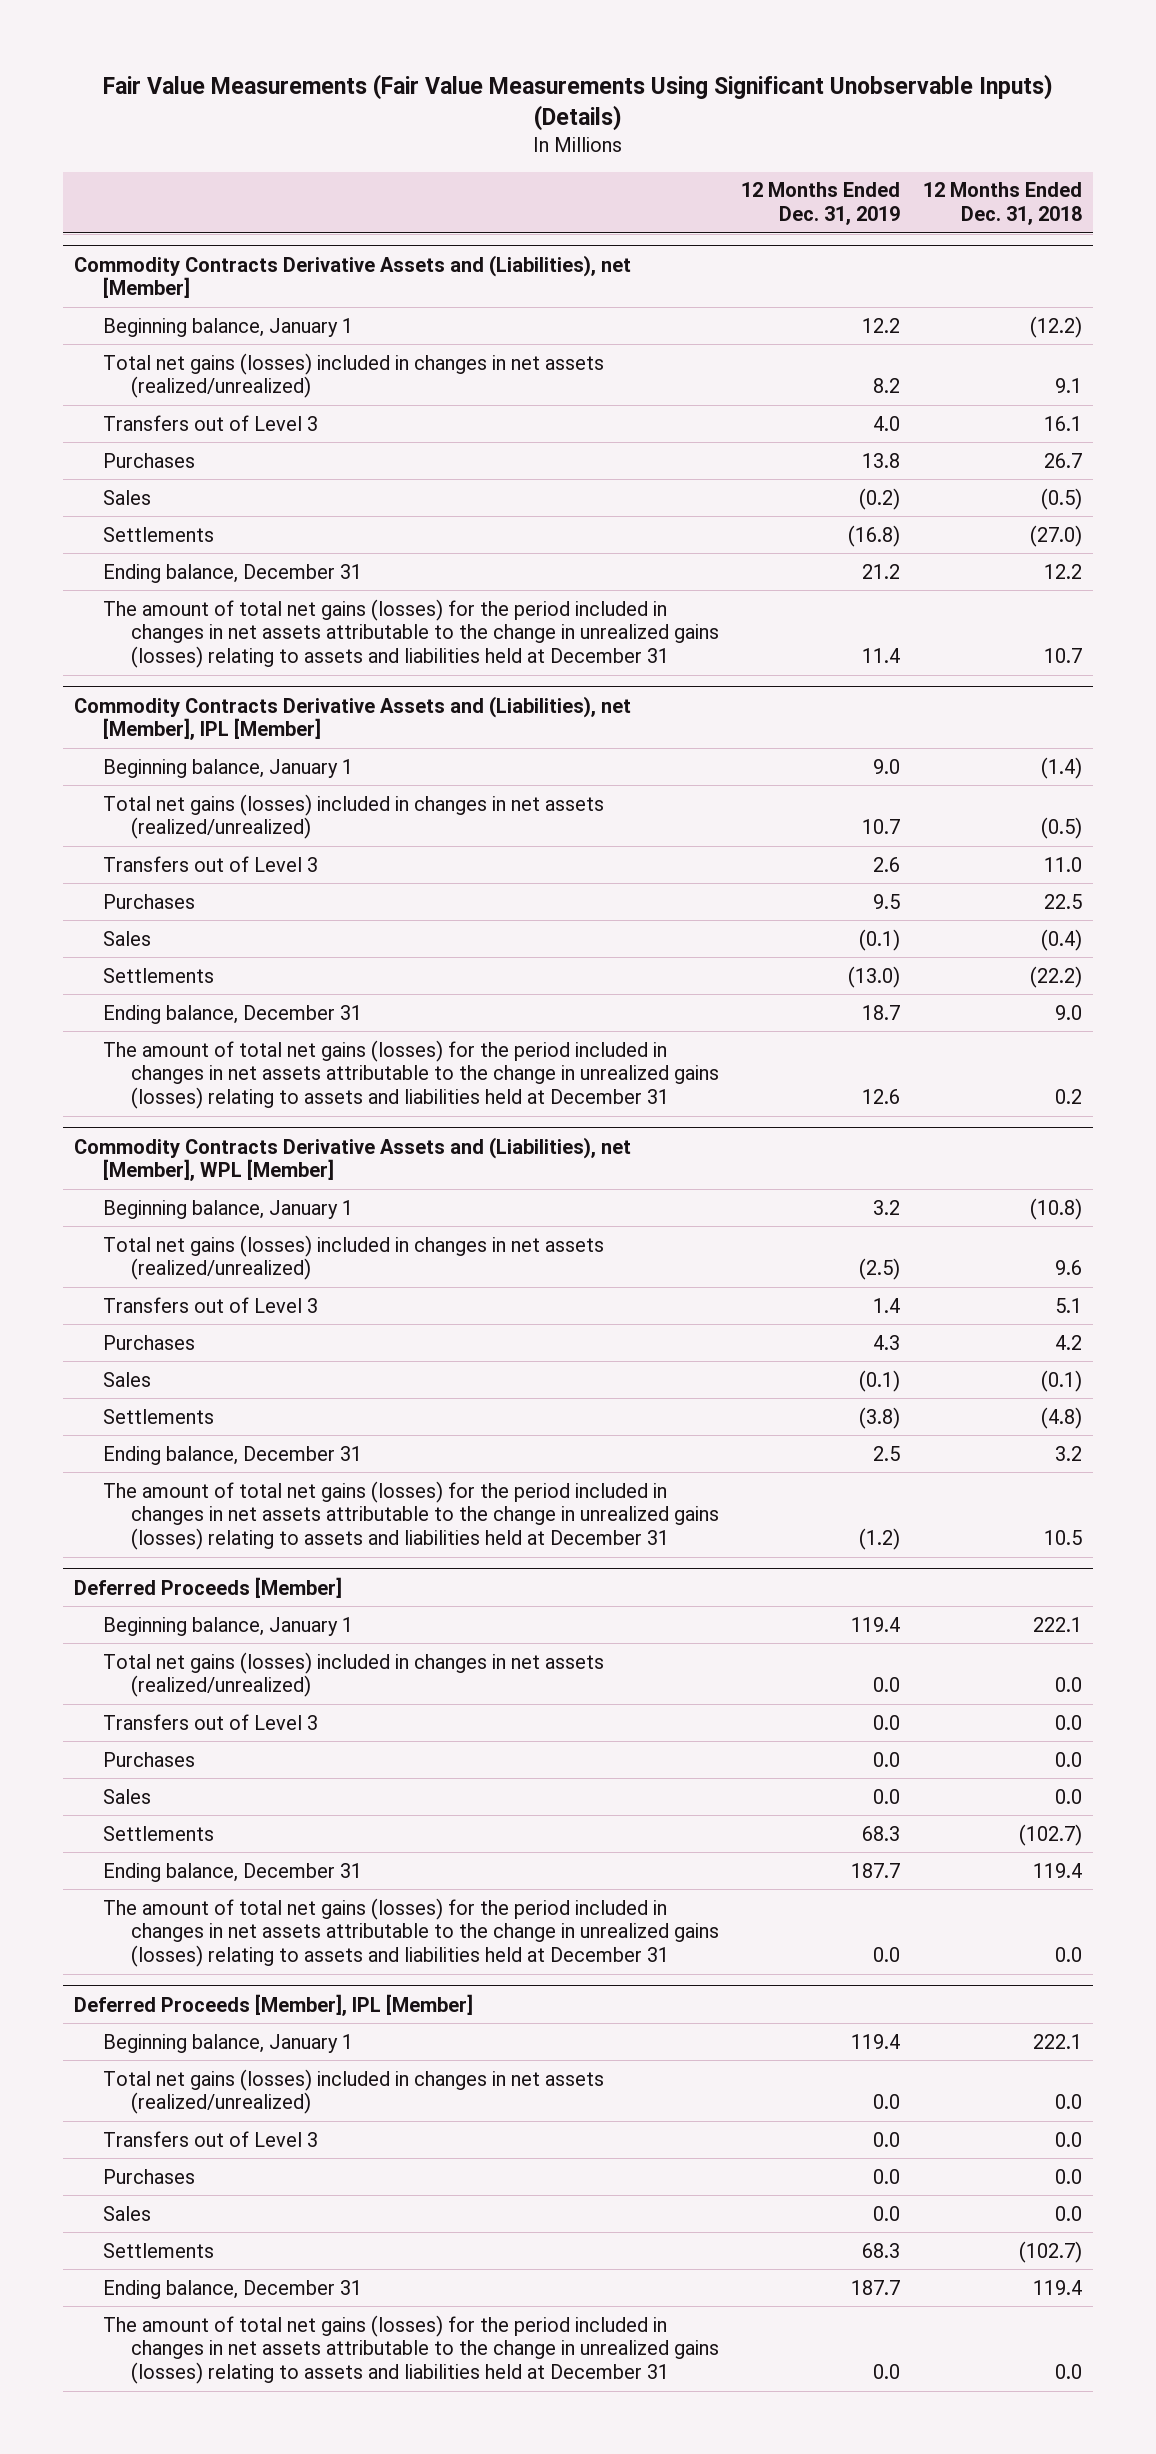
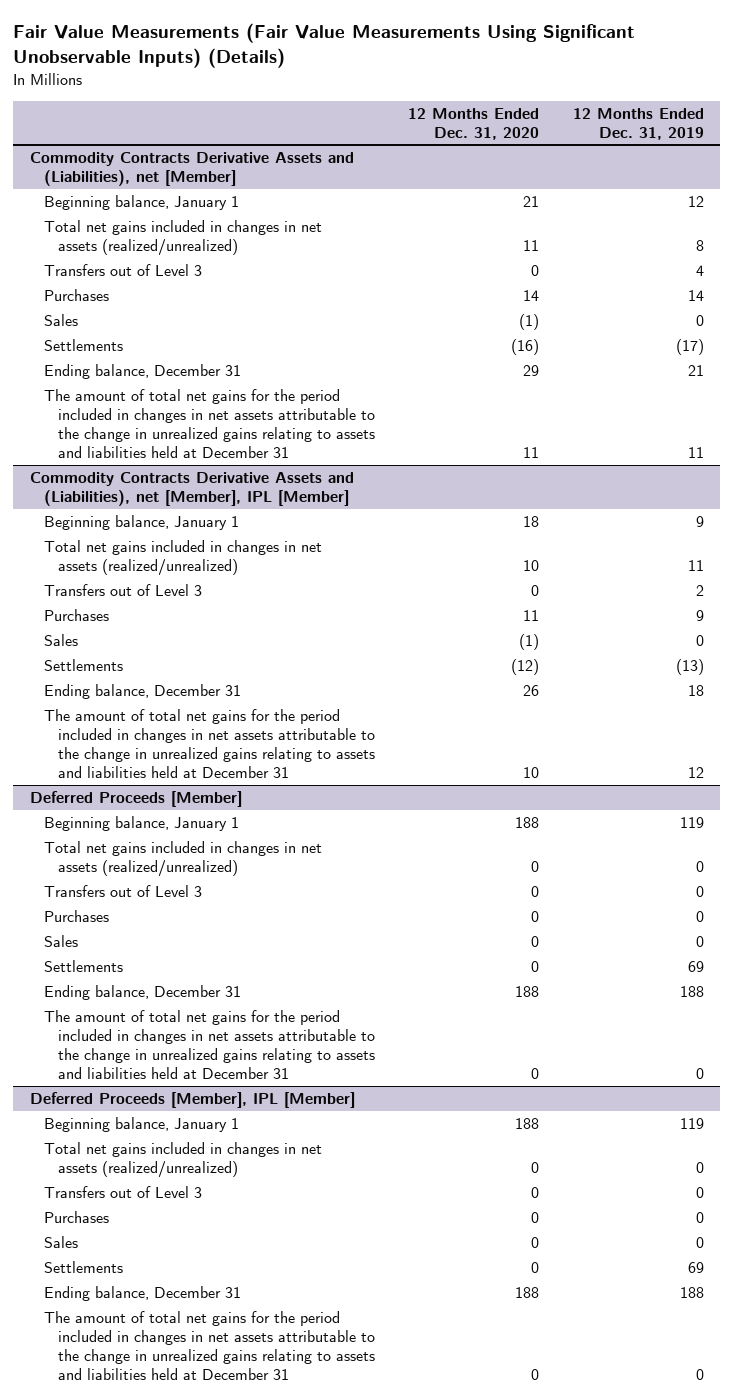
[922,182,1082,226] 12 Months Ended Dec. 31, 2018 -> none
none -> [408,107,540,140] 12 Months Ended Dec. 31, 2020
[862,317,901,333] 12.2 -> [687,196,704,208] 12
[102,352,604,399] Total net gains (losses) included in changes in net assets (realized/unrealized) -> [43,220,322,256] Total net gains included in changes in net assets (realized/unrealized)
[873,378,901,394] 8.2 -> [695,239,704,251] 8
[873,415,901,431] 4.0 -> [695,265,704,277] 4
[862,452,901,468] 13.8 -> [687,290,704,302] 14
[859,487,901,510] (0.2) -> [695,315,704,327] 0
[848,524,901,547] (16.8) -> [675,339,704,356] (17)
[862,563,901,579] 21.2 -> [687,365,704,377] 21
[102,598,719,669] The amount of total net gains (losses) for the period included in changes in net assets attributable to the change in unrealized gains (losses) relating to assets and liabilities held at December 31 -> [43,389,375,458] The amount of total net gains for the period included in changes in net assets attributable to the change in unrealized gains relating to assets and liabilities held at December 31
[862,648,901,664] 11.4 -> [687,446,704,458] 11
[74,1136,632,1182] Commodity Contracts Derivative Assets and (Liabilities), net [Member], WPL [Member] -> none
[102,1199,353,1219] Beginning balance, January 1 -> none
[102,1234,604,1281] Total net gains (losses) included in changes in net assets (realized/unrealized) -> none
[102,1296,318,1313] Transfers out of Level 3 -> none
[102,1334,195,1350] Purchases -> none
[102,1371,151,1387] Sales -> none
[102,1408,214,1424] Settlements -> none
[102,1445,362,1465] Ending balance, December 31 -> none
[102,1480,719,1551] The amount of total net gains (losses) for the period included in changes in net assets attributable to the change in unrealized gains (losses) relating to assets and liabilities held at December 31 -> none
[873,758,901,774] 9.0 -> [695,516,704,528] 9
[102,793,604,840] Total net gains (losses) included in changes in net assets (realized/unrealized) -> [43,540,322,576] Total net gains included in changes in net assets (realized/unrealized)
[862,819,901,835] 10.7 -> [687,559,704,571] 11
[873,856,901,872] 2.6 -> [695,585,704,597] 2
[873,893,901,909] 9.5 -> [695,610,704,622] 9
[859,928,901,951] (0.1) -> [695,635,704,647] 0
[848,965,901,988] (13.0) -> [675,659,704,676] (13)
[862,1004,901,1020] 18.7 -> [687,685,704,697] 18
[102,1039,719,1110] The amount of total net gains (losses) for the period included in changes in net assets attributable to the change in unrealized gains (losses) relating to assets and liabilities held at December 31 -> [43,709,375,778] The amount of total net gains for the period included in changes in net assets attributable to the change in unrealized gains relating to assets and liabilities held at December 31
[862,1089,901,1105] 12.6 -> [687,766,704,778] 12
[851,1616,901,1632] 119.4 -> [679,817,704,829] 119
[102,1651,604,1698] Total net gains (losses) included in changes in net assets (realized/unrealized) -> [43,841,322,877] Total net gains included in changes in net assets (realized/unrealized)
[873,1677,901,1693] 0.0 -> [695,860,704,872] 0
[873,1714,901,1730] 0.0 -> [695,886,704,898] 0
[873,1751,901,1767] 0.0 -> [695,911,704,923] 0
[873,1788,901,1804] 0.0 -> [695,936,704,948] 0
[862,1825,901,1841] 68.3 -> [687,961,704,973] 69
[851,1862,901,1878] 187.7 -> [679,986,704,998] 188
[102,1897,719,1968] The amount of total net gains (losses) for the period included in changes in net assets attributable to the change in unrealized gains (losses) relating to assets and liabilities held at December 31 -> [43,1010,375,1079] The amount of total net gains for the period included in changes in net assets attributable to the change in unrealized gains relating to assets and liabilities held at December 31
[873,1947,901,1963] 0.0 -> [695,1067,704,1079] 0
[851,2033,901,2049] 119.4 -> [679,1118,704,1130] 119
[102,2068,604,2115] Total net gains (losses) included in changes in net assets (realized/unrealized) -> [43,1142,322,1178] Total net gains included in changes in net assets (realized/unrealized)
[873,2094,901,2110] 0.0 -> [695,1161,704,1173] 0
[873,2131,901,2147] 0.0 -> [695,1187,704,1199] 0
[873,2168,901,2184] 0.0 -> [695,1212,704,1224] 0
[873,2205,901,2221] 0.0 -> [695,1237,704,1249] 0
[862,2242,901,2258] 68.3 -> [687,1262,704,1274] 69
[851,2279,901,2295] 187.7 -> [679,1287,704,1299] 188
[102,2314,719,2385] The amount of total net gains (losses) for the period included in changes in net assets attributable to the change in unrealized gains (losses) relating to assets and liabilities held at December 31 -> [43,1311,375,1380] The amount of total net gains for the period included in changes in net assets attributable to the change in unrealized gains relating to assets and liabilities held at December 31
[873,2364,901,2380] 0.0 -> [695,1368,704,1380] 0

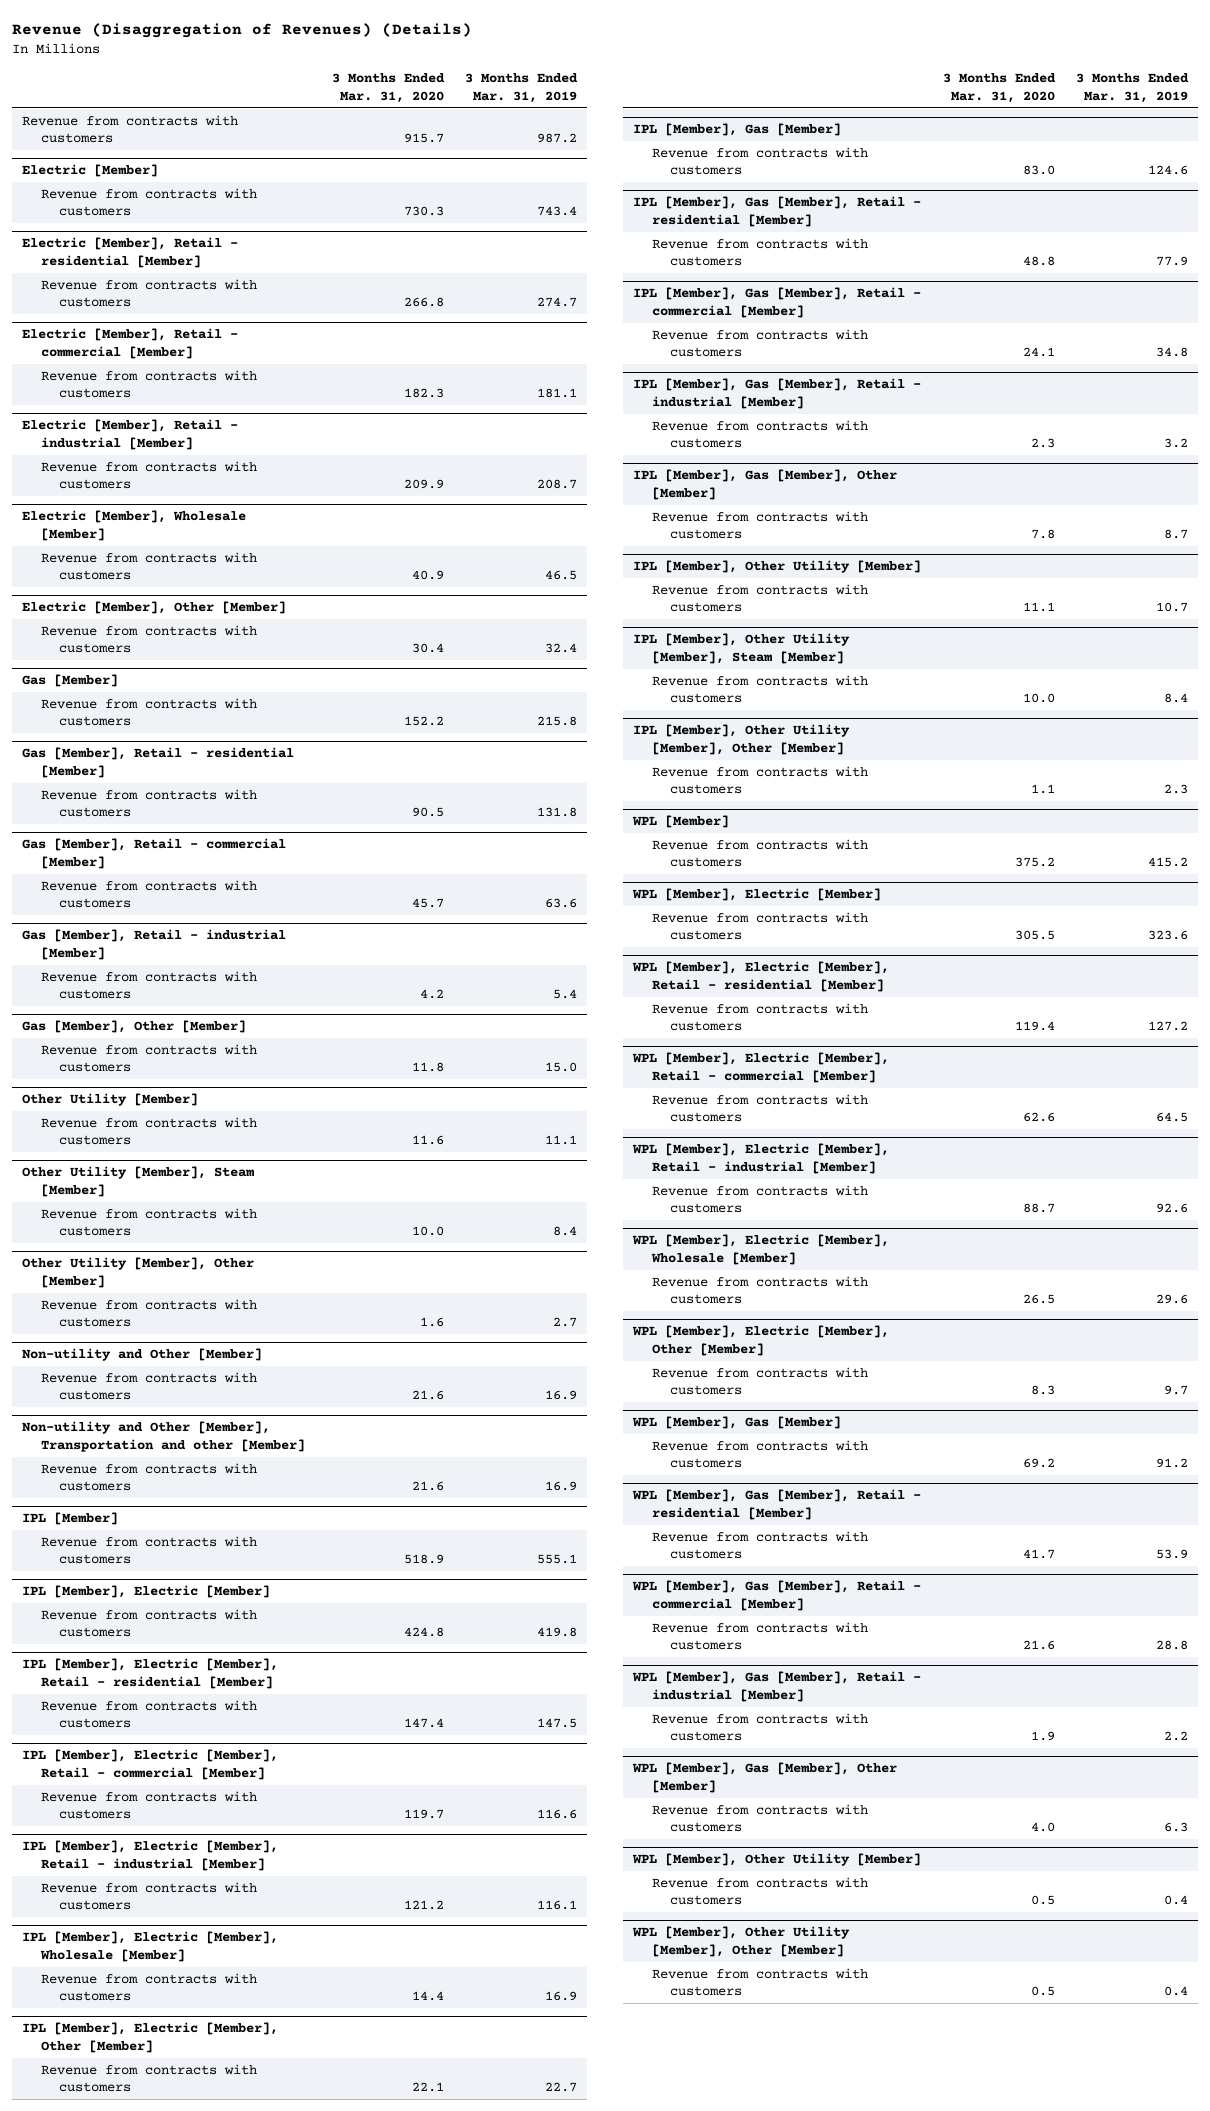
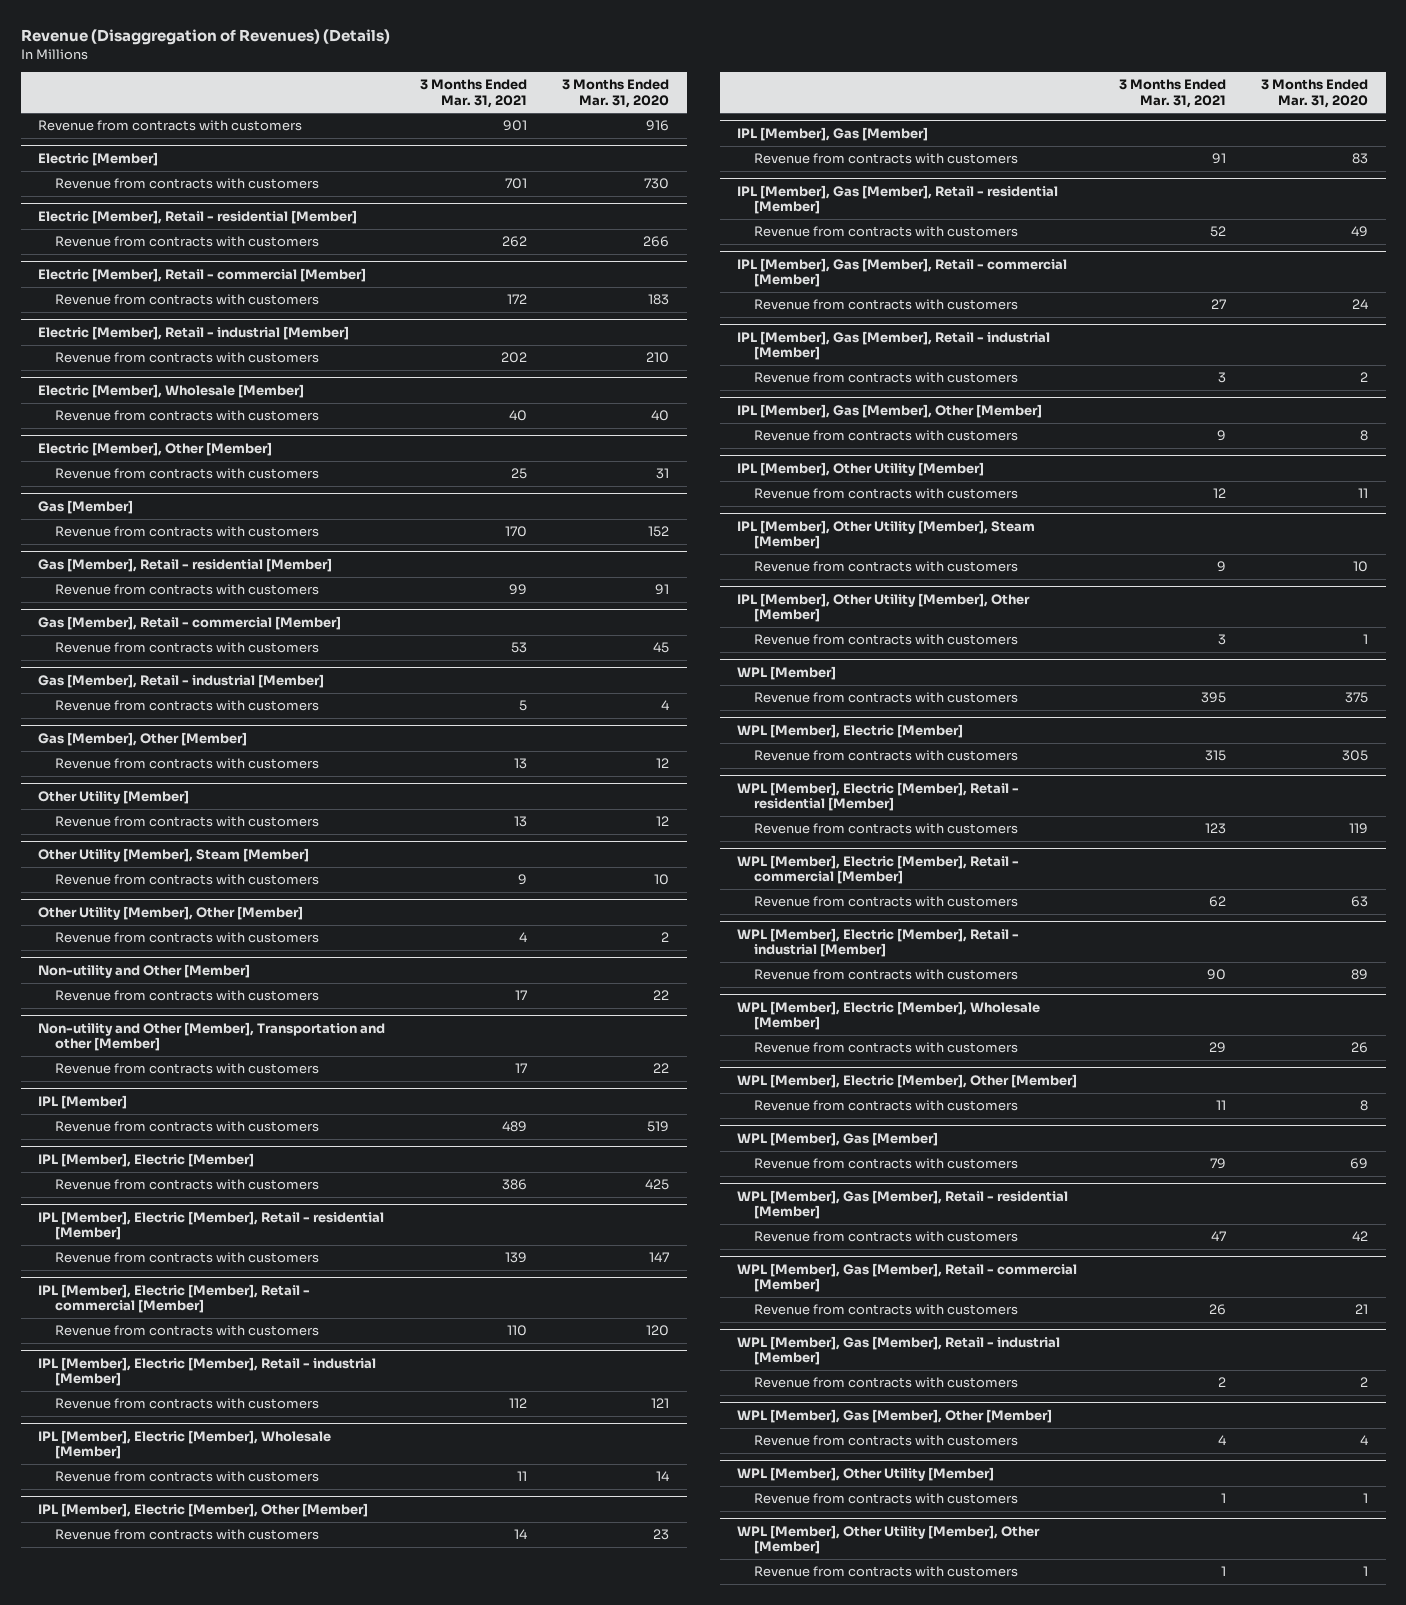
[464,73,578,104] 3 Months Ended Mar. 31, 2019 -> none
none -> [420,79,528,108] 3 Months Ended Mar. 31, 2021
[403,133,444,144] 915.7 -> [646,120,670,132] 916
[403,206,444,217] 730.3 -> [644,178,670,190] 730
[403,297,444,308] 266.8 -> [643,236,670,248] 266
[403,388,444,399] 182.3 -> [648,294,670,306] 183
[403,479,444,490] 209.9 -> [646,352,670,364] 210
[411,570,444,581] 40.9 -> [651,410,670,422] 40
[411,643,444,654] 30.4 -> [656,468,670,480] 31
[403,716,444,727] 152.2 -> [648,526,670,538] 152
[411,807,444,818] 90.5 -> [655,584,670,596] 91
[411,898,444,909] 45.7 -> [653,642,670,654] 45
[419,989,444,1000] 4.2 -> [661,700,670,711] 4
[411,1062,444,1073] 11.8 -> [656,758,670,769] 12
[411,1135,444,1146] 11.6 -> [656,816,670,827] 12
[411,1226,444,1237] 10.0 -> [654,874,670,886] 10
[419,1317,444,1328] 1.6 -> [661,932,670,943] 2
[411,1390,444,1401] 21.6 -> [653,990,670,1001] 22
[411,1481,444,1492] 21.6 -> [653,1063,670,1074] 22
[403,1554,444,1565] 518.9 -> [647,1121,670,1133] 519
[403,1627,444,1638] 424.8 -> [645,1179,670,1191] 425
[403,1718,444,1729] 147.4 -> [649,1252,670,1263] 147
[403,1809,444,1820] 119.7 -> [646,1325,670,1337] 120
[403,1900,444,1911] 121.2 -> [651,1398,670,1409] 121
[411,1991,444,2002] 14.4 -> [656,1471,670,1482] 14
[411,2082,444,2093] 22.1 -> [653,1529,670,1541] 23
[1022,165,1055,176] 83.0 -> [1352,153,1369,165] 83
[1022,256,1055,267] 48.8 -> [1351,226,1369,238] 49
[1022,347,1055,358] 24.1 -> [1352,299,1369,310] 24
[1030,438,1055,449] 2.3 -> [1360,372,1369,383] 2
[1030,529,1055,540] 7.8 -> [1360,430,1369,442] 8
[1022,602,1055,613] 11.1 -> [1358,488,1369,499] 11
[1022,693,1055,704] 10.0 -> [1353,561,1369,573] 10
[1030,784,1055,795] 1.1 -> [1363,634,1369,645] 1
[1014,857,1055,868] 375.2 -> [1345,692,1369,704] 375
[1014,930,1055,941] 305.5 -> [1342,750,1369,762] 305
[1014,1021,1055,1032] 119.4 -> [1349,823,1369,835] 119
[1022,1112,1055,1123] 62.6 -> [1351,896,1369,908] 63
[1022,1203,1055,1214] 88.7 -> [1351,969,1369,981] 89
[1022,1294,1055,1305] 26.5 -> [1351,1042,1369,1054] 26
[1030,1385,1055,1396] 8.3 -> [1360,1100,1369,1112] 8
[1022,1458,1055,1469] 69.2 -> [1350,1158,1369,1170] 69
[1022,1549,1055,1560] 41.7 -> [1352,1231,1369,1242] 42
[1022,1640,1055,1651] 21.6 -> [1355,1304,1369,1315] 21
[1030,1731,1055,1742] 1.9 -> [1360,1377,1369,1388] 2
[1030,1822,1055,1833] 4.0 -> [1360,1435,1369,1446] 4
[1030,1895,1055,1906] 0.5 -> [1363,1493,1369,1504] 1
[1030,1986,1055,1997] 0.5 -> [1363,1566,1369,1577] 1

